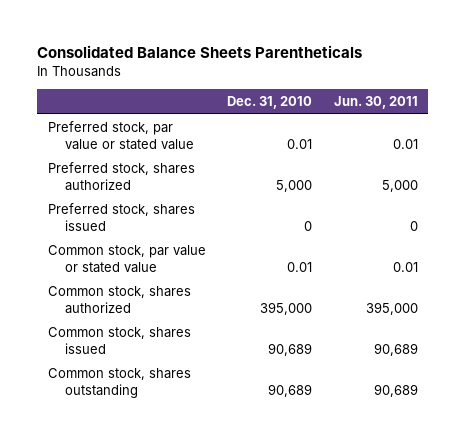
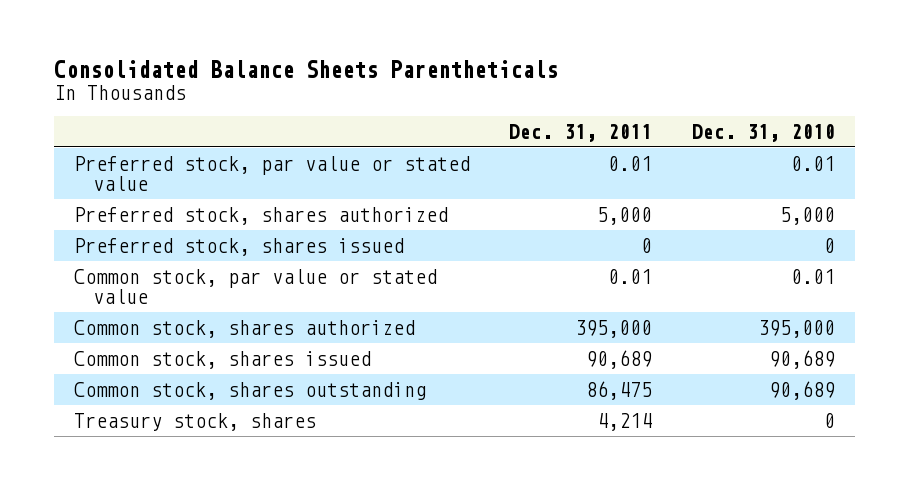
[333,96,418,110] Jun. 30, 2011 -> none
none -> [509,123,653,142] Dec. 31, 2011
none -> [73,412,316,431] Treasury stock, shares

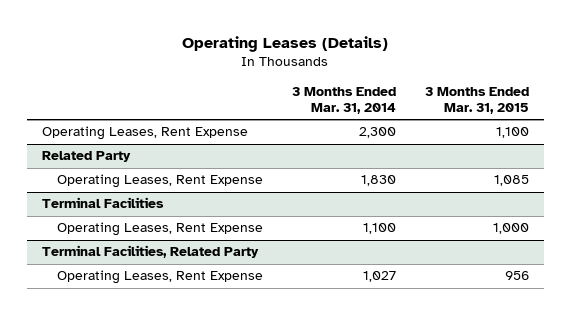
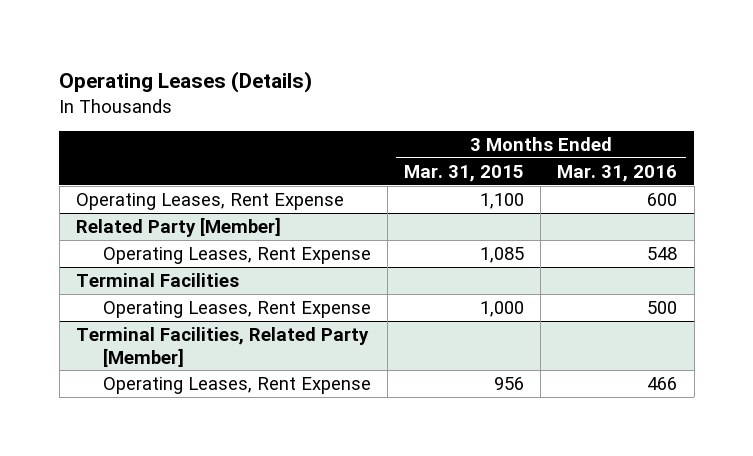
[292,86,397,115] 3 Months Ended Mar. 31, 2014 -> none
none -> [557,165,678,183] Mar. 31, 2016
[41,151,131,163] Related Party -> [75,217,281,238] Related Party [Member]
[41,245,259,259] Terminal Facilities, Related Party -> [75,327,369,367] Terminal Facilities, Related Party [Member]

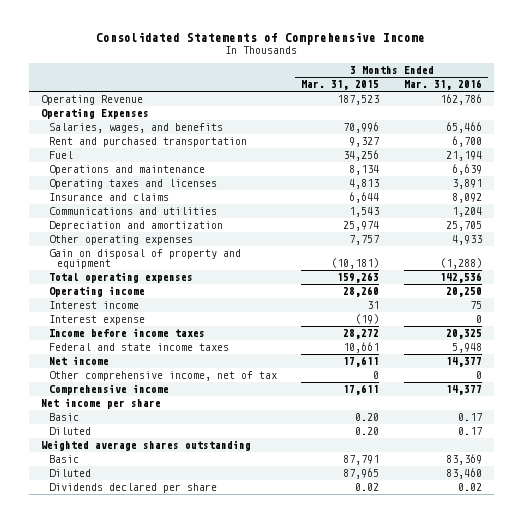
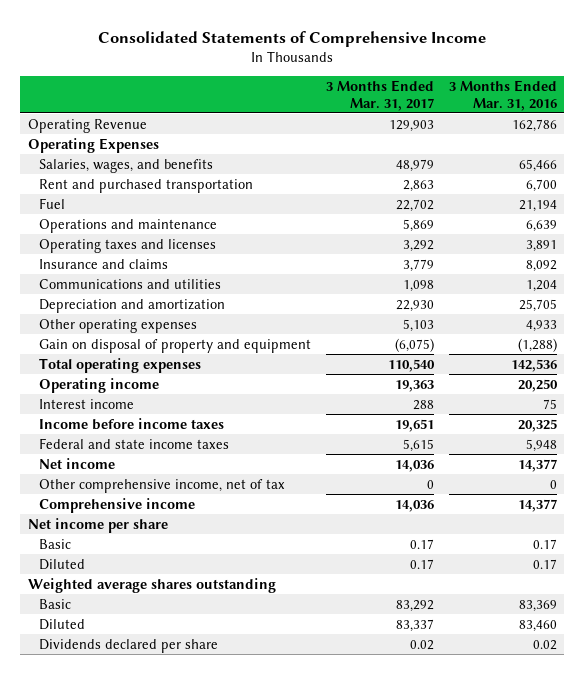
[301,80,380,91] Mar. 31, 2015 -> none
none -> [326,79,435,111] 3 Months Ended Mar. 31, 2017
[48,315,145,326] Interest expense -> none

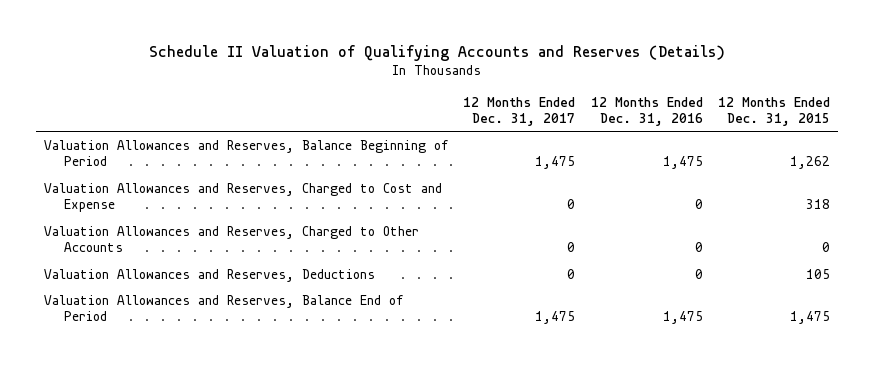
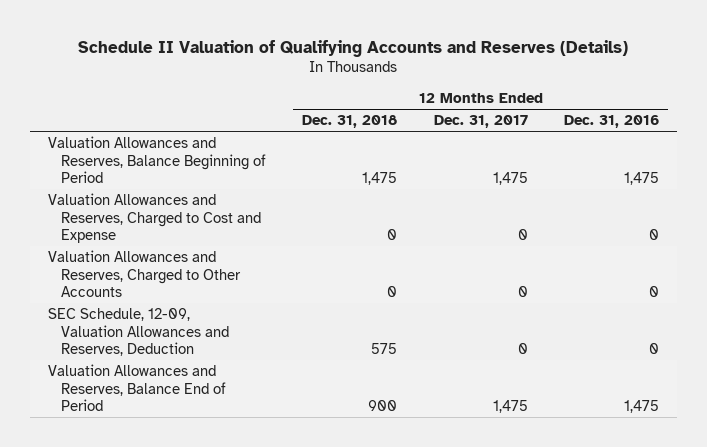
[717,96,830,126] 12 Months Ended Dec. 31, 2015 -> none
none -> [302,115,398,129] Dec. 31, 2018
[43,268,375,282] Valuation Allowances and Reserves, Deductions -> [48,308,230,356] SEC Schedule, 12-09, Valuation Allowances and Reserves, Deduction

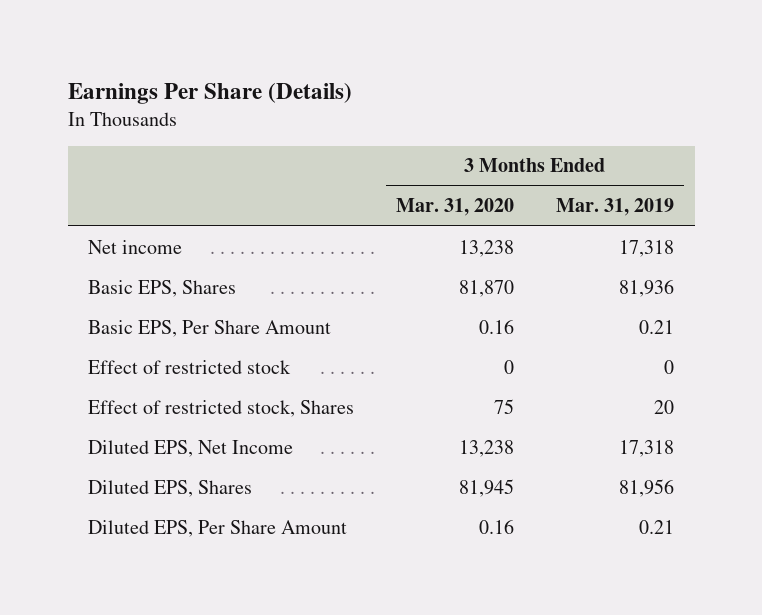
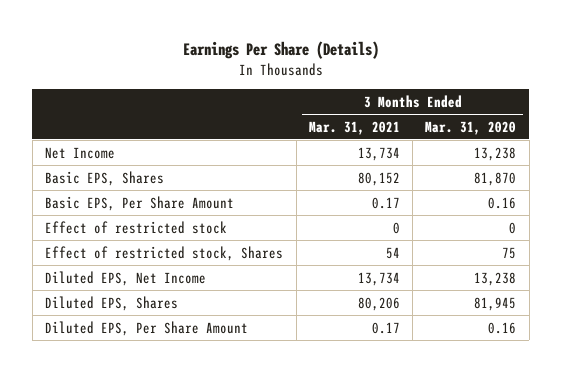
[555,198,674,217] Mar. 31, 2019 -> none
none -> [308,120,400,135] Mar. 31, 2021
[88,239,183,254] Net income -> [45,146,116,159] Net Income

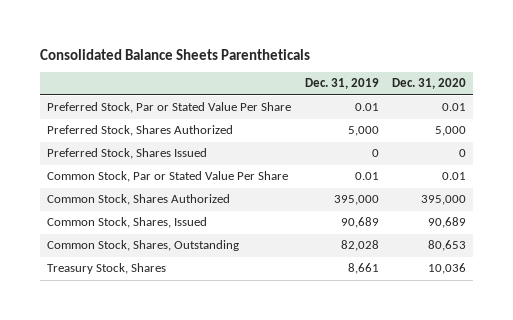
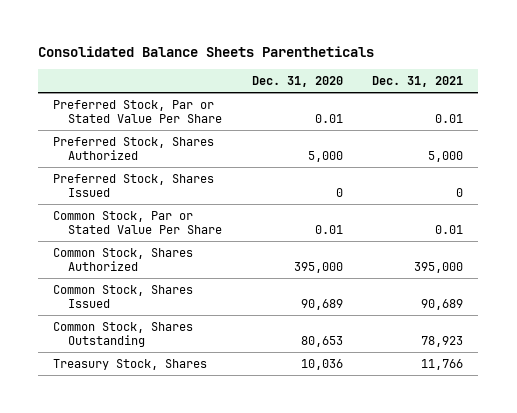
[304,78,379,90] Dec. 31, 2019 -> none
none -> [372,75,464,87] Dec. 31, 2021
[47,217,208,229] Common Stock, Shares, Issued -> [53,284,194,309] Common Stock, Shares Issued
[47,240,240,252] Common Stock, Shares, Outstanding -> [53,321,194,348] Common Stock, Shares Outstanding

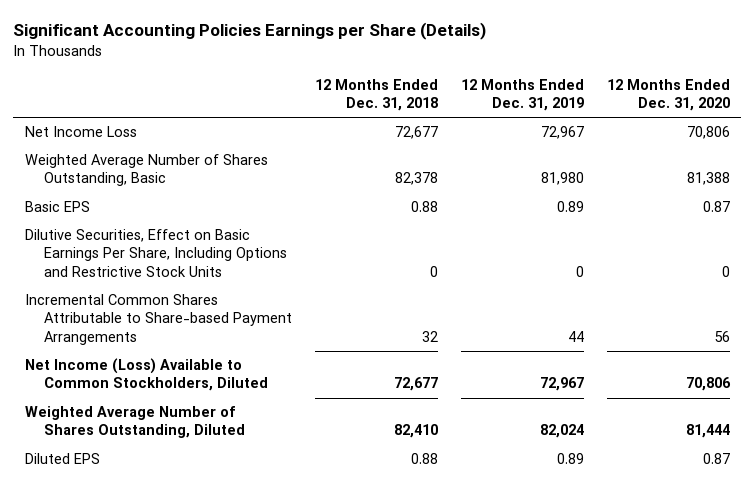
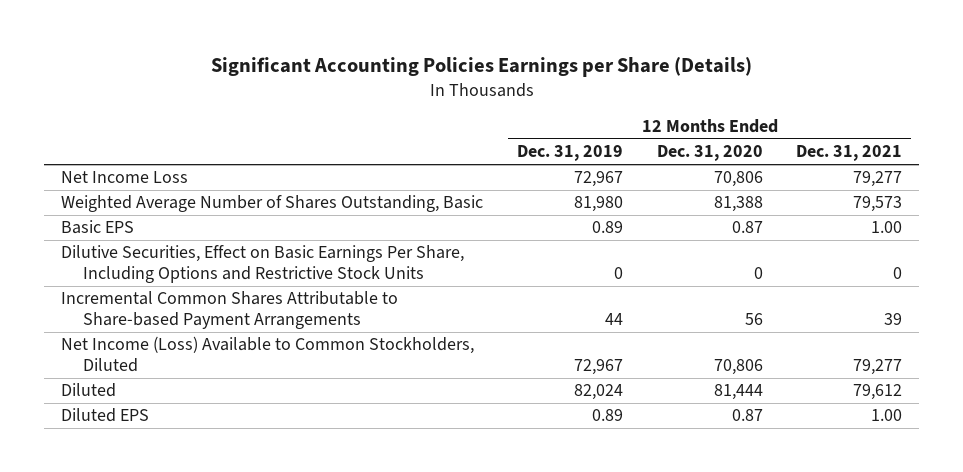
[314,79,438,112] 12 Months Ended Dec. 31, 2018 -> none
none -> [796,145,903,162] Dec. 31, 2021
[24,406,245,439] Weighted Average Number of Shares Outstanding, Diluted -> [61,383,117,398] Diluted

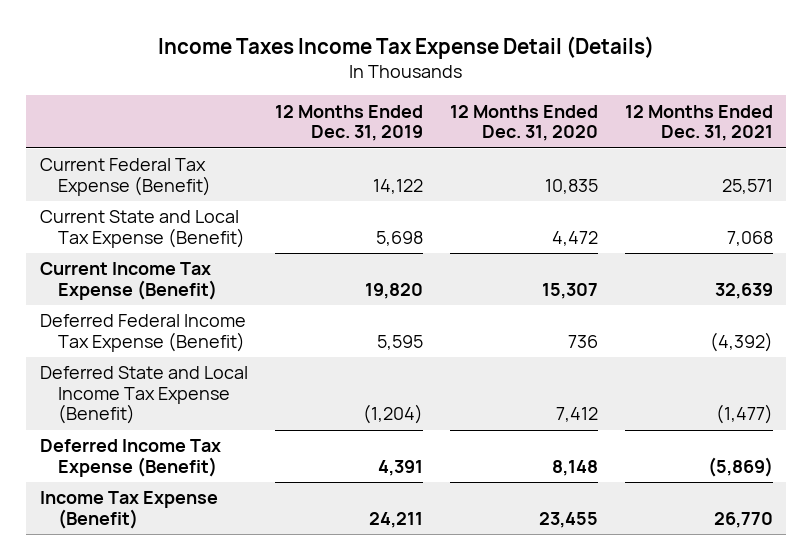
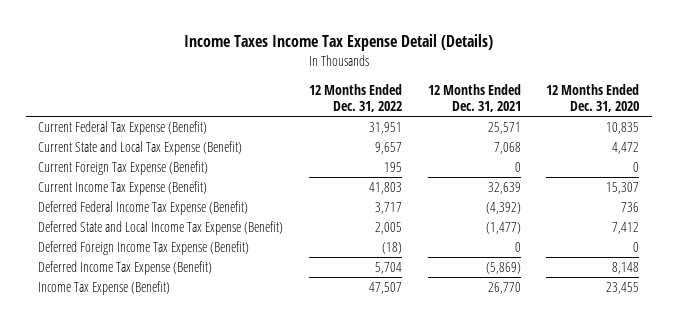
[274,104,423,142] 12 Months Ended Dec. 31, 2019 -> none
none -> [308,83,402,113] 12 Months Ended Dec. 31, 2022
none -> [38,161,209,176] Current Foreign Tax Expense (Benefit)
none -> [38,241,250,256] Deferred Foreign Income Tax Expense (Benefit)

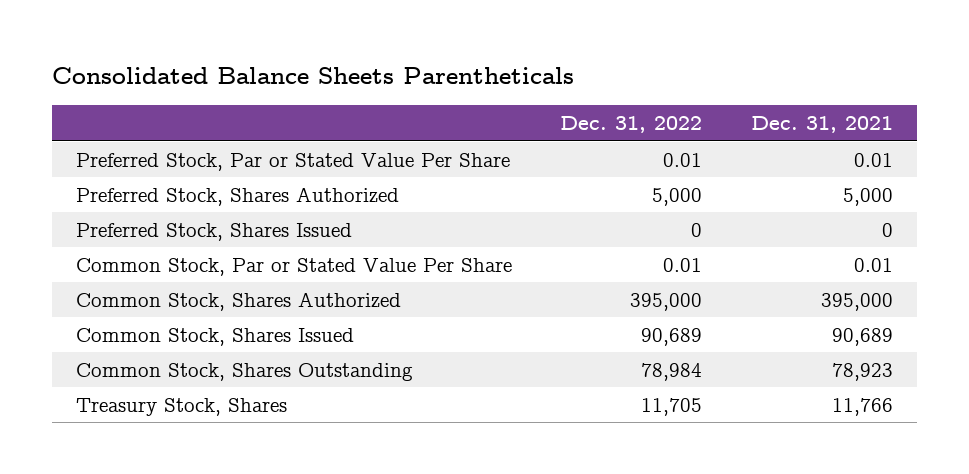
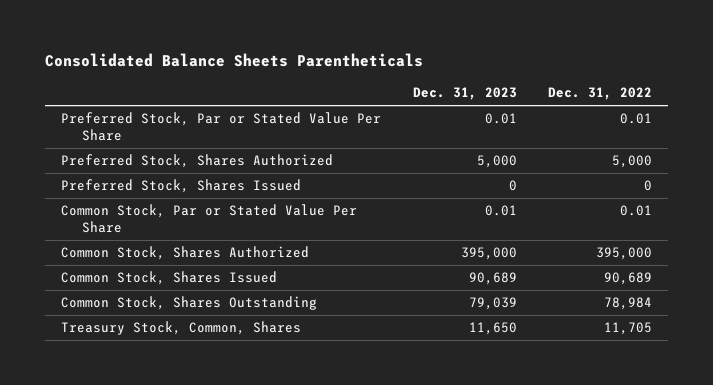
[750,116,893,134] Dec. 31, 2021 -> none
none -> [412,87,517,101] Dec. 31, 2023
[76,397,288,416] Treasury Stock, Shares -> [60,321,301,336] Treasury Stock, Common, Shares

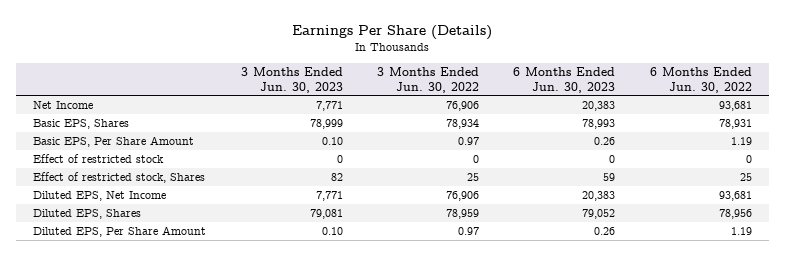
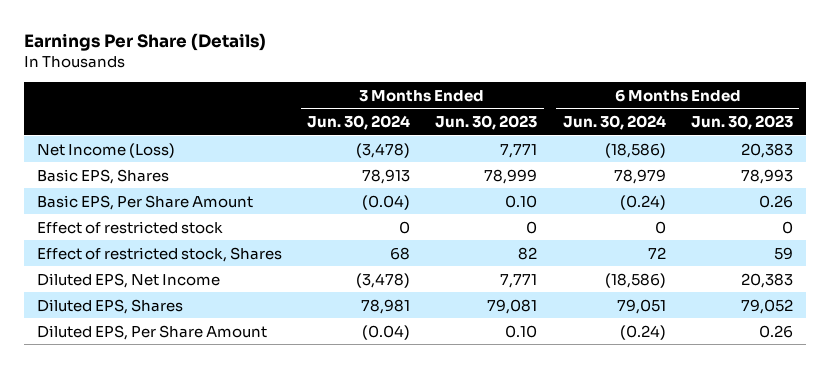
[376,67,479,93] 3 Months Ended Jun. 30, 2022 -> none
[649,67,752,93] 6 Months Ended Jun. 30, 2022 -> none
none -> [307,115,411,131] Jun. 30, 2024
none -> [562,115,666,131] Jun. 30, 2024
[33,101,94,110] Net Income -> [36,142,175,158] Net Income (Loss)

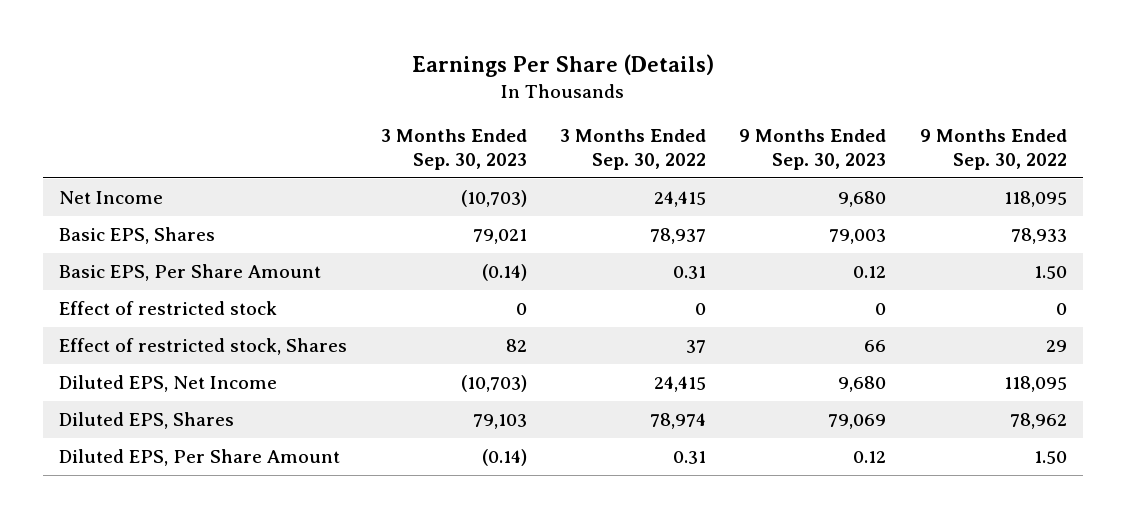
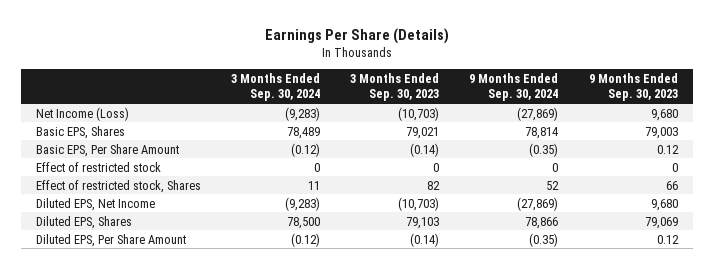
[560,128,707,170] 3 Months Ended Sep. 30, 2022 -> none
[919,128,1067,170] 9 Months Ended Sep. 30, 2022 -> none
none -> [230,72,320,102] 3 Months Ended Sep. 30, 2024
none -> [469,72,559,102] 9 Months Ended Sep. 30, 2024
[59,191,164,205] Net Income -> [35,106,129,121] Net Income (Loss)

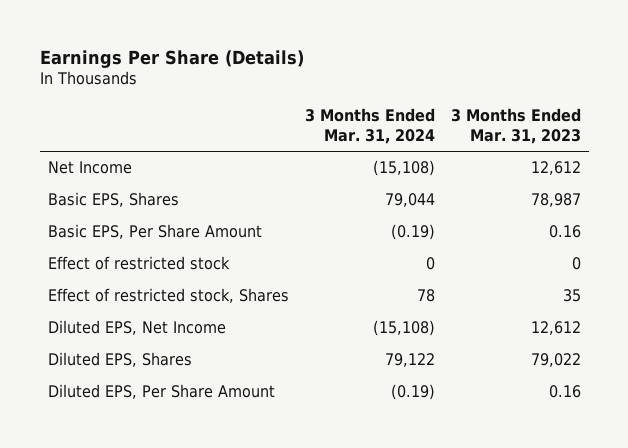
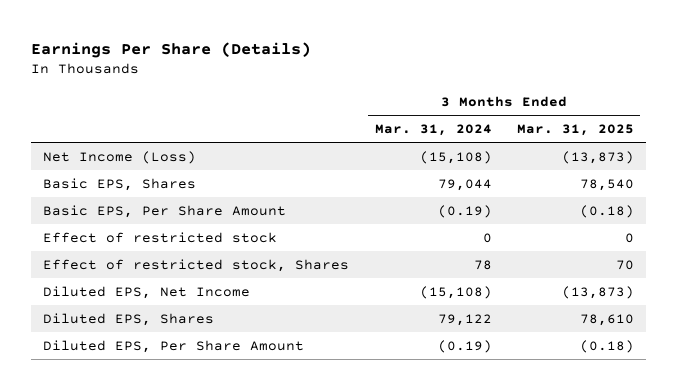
[450,108,581,144] 3 Months Ended Mar. 31, 2023 -> none
none -> [516,123,634,136] Mar. 31, 2025
[47,161,132,175] Net Income -> [43,150,197,164] Net Income (Loss)

